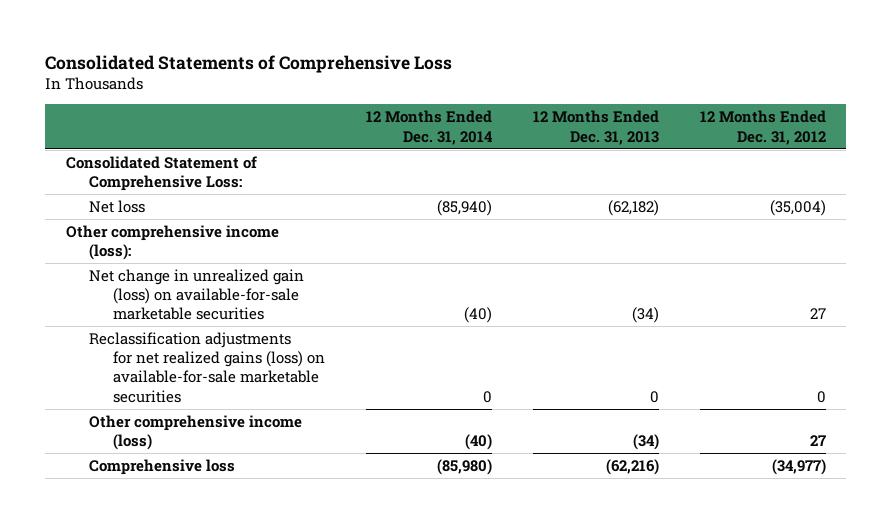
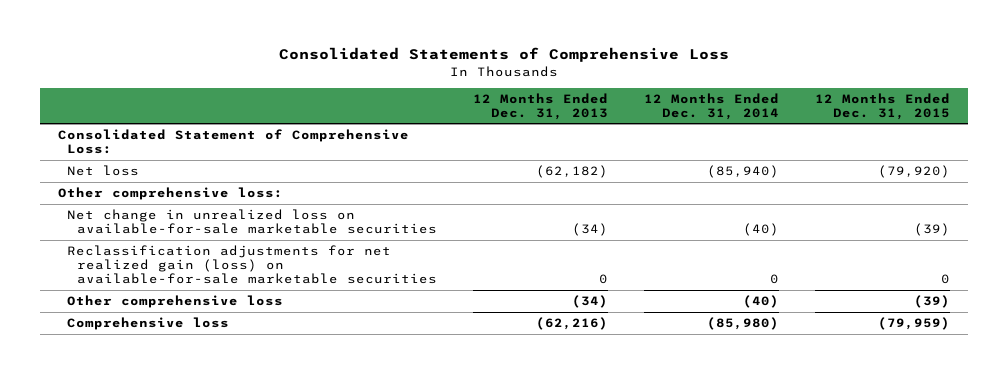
[699,110,826,145] 12 Months Ended Dec. 31, 2012 -> none
none -> [814,92,950,120] 12 Months Ended Dec. 31, 2015
[65,224,279,261] Other comprehensive income (loss): -> [58,187,284,201] Other comprehensive loss:
[89,268,305,321] Net change in unrealized gain (loss) on available-for-sale marketable securities -> [67,209,437,235] Net change in unrealized loss on available-for-sale marketable securities
[89,331,325,403] Reclassification adjustments for net realized gains (loss) on available-for-sale marketable securities -> [67,245,437,285] Reclassification adjustments for net realized gain (loss) on available-for-sale marketable securities
[89,414,303,451] Other comprehensive income (loss) -> [67,295,284,309] Other comprehensive loss

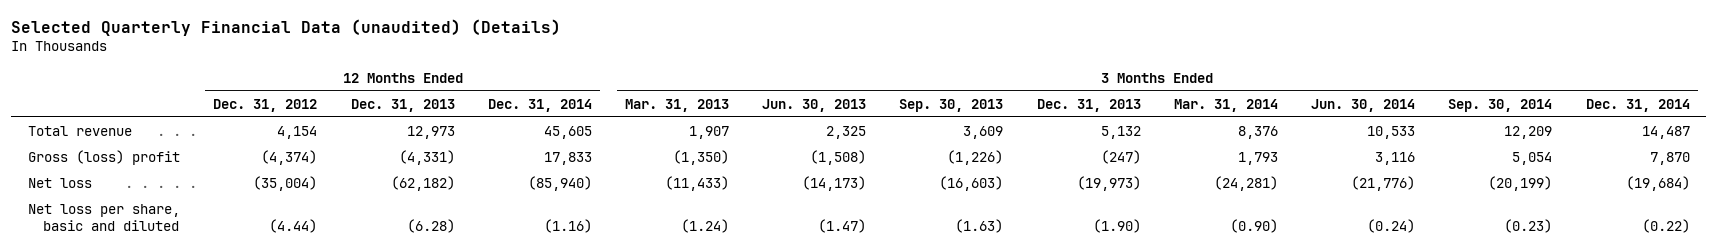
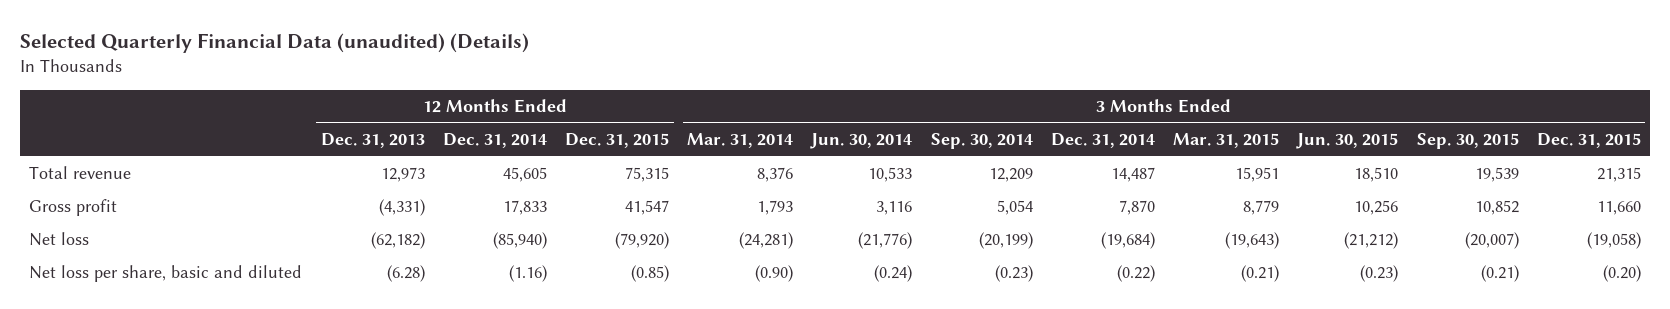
[213,98,318,112] Dec. 31, 2012 -> none
[624,98,729,112] Mar. 31, 2013 -> none
[762,98,867,112] Jun. 30, 2013 -> none
[899,98,1004,112] Sep. 30, 2013 -> none
[1036,98,1141,112] Dec. 31, 2013 -> none
none -> [564,132,669,148] Dec. 31, 2015
none -> [1173,132,1280,148] Mar. 31, 2015
none -> [1296,132,1399,149] Jun. 30, 2015
none -> [1416,132,1519,149] Sep. 30, 2015
none -> [1536,132,1641,148] Dec. 31, 2015
[28,149,181,165] Gross (loss) profit -> [29,199,118,217] Gross profit

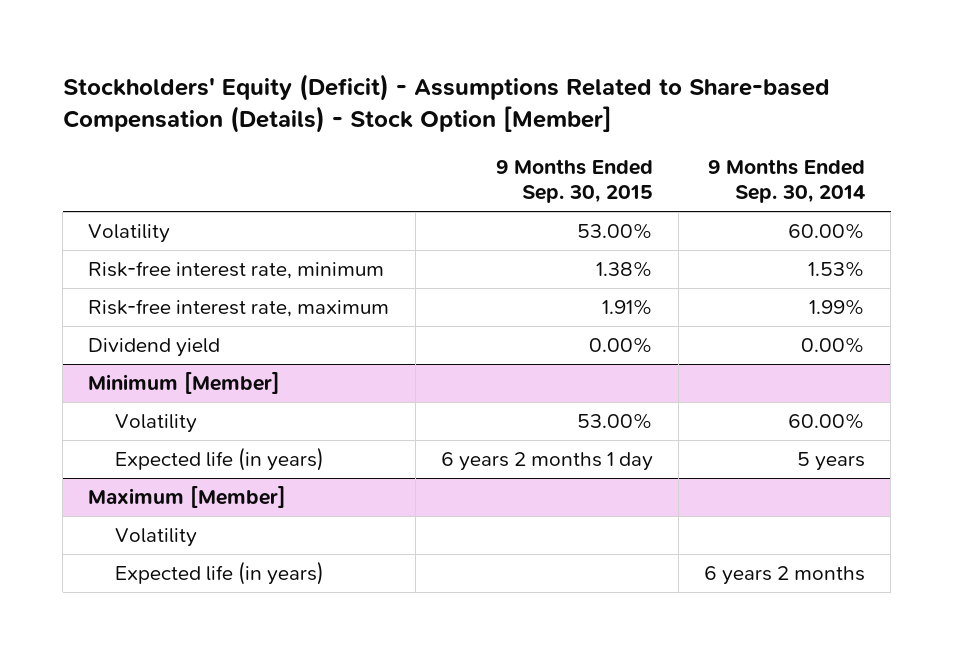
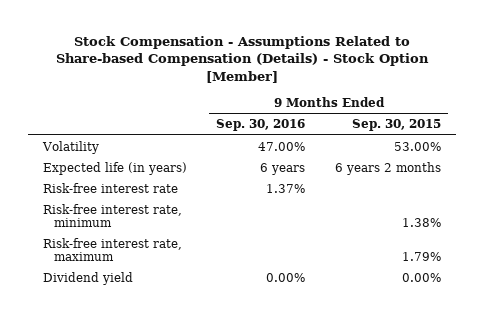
[62,73,830,134] Stockholders' Equity (Deficit) - Assumptions Related to Share-based Compensation (Details) - Stock Option [Member] -> [55,35,429,83] Stock Compensation - Assumptions Related to Share-based Compensation (Details) - Stock Option [Member]
[708,159,866,204] 9 Months Ended Sep. 30, 2014 -> none
none -> [216,119,306,132] Sep. 30, 2016
none -> [42,161,187,175] Expected life (in years)
none -> [42,182,178,193] Risk-free interest rate
[601,299,653,316] 1.91% -> [402,251,442,261] 1.79%
[88,372,281,395] Minimum [Member] -> none
[114,414,197,434] Volatility -> none
[114,447,324,472] Expected life (in years) -> none
[88,486,287,509] Maximum [Member] -> none
[114,528,197,548] Volatility -> none
[114,561,324,586] Expected life (in years) -> none

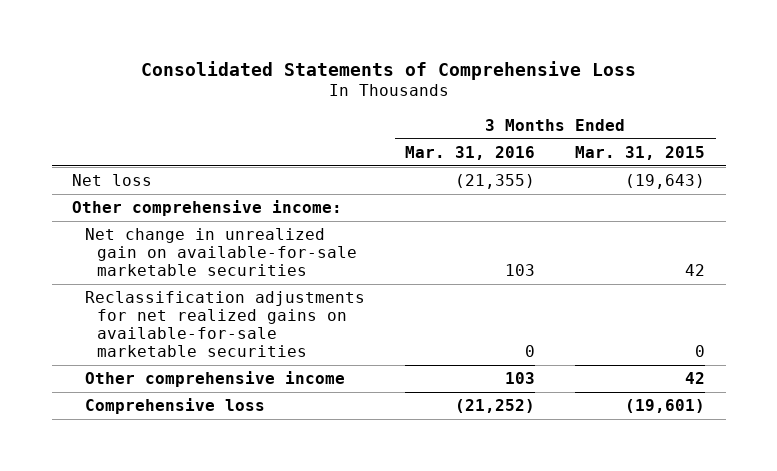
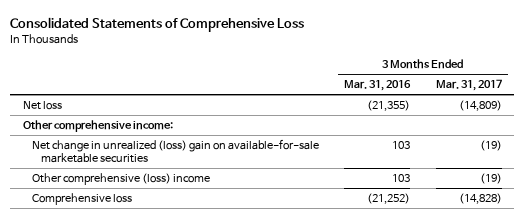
[575,145,706,160] Mar. 31, 2015 -> none
none -> [435,79,502,92] Mar. 31, 2017
[84,291,365,358] Reclassification adjustments for net realized gains on available-for-sale marketable securities -> none
[84,228,358,277] Net change in unrealized gain on available-for-sale marketable securities -> [31,139,319,164] Net change in unrealized (loss) gain on available-for-sale marketable securities
[84,371,345,388] Other comprehensive income -> [31,173,210,186] Other comprehensive (loss) income

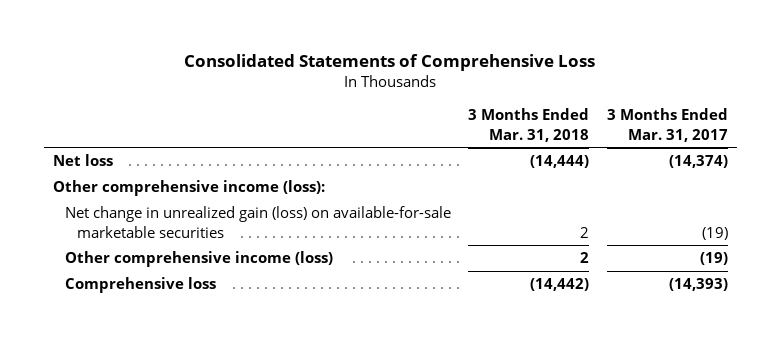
[344,80,412,92] Mar. 31, 2016 -> none
none -> [468,108,590,142] 3 Months Ended Mar. 31, 2018
[458,100,502,112] (14,809) -> [668,155,728,169] (14,374)
[22,120,173,133] Other comprehensive income: -> [52,180,325,197] Other comprehensive income (loss):
[31,139,319,164] Net change in unrealized (loss) gain on available-for-sale marketable securities -> [64,206,451,238] Net change in unrealized gain (loss) on available-for-sale marketable securities
[31,173,210,186] Other comprehensive (loss) income -> [64,251,333,268] Other comprehensive income (loss)
[458,193,502,205] (14,828) -> [668,278,728,292] (14,393)

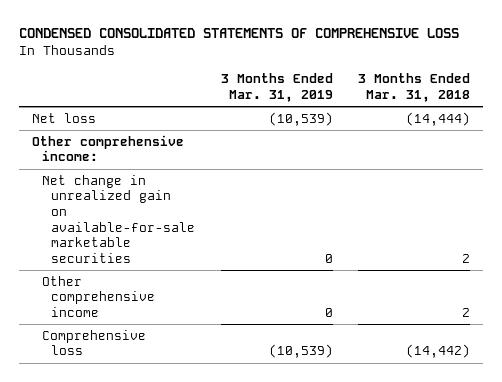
[184,54,596,72] Consolidated Statements of Comprehensive Loss -> [19,28,460,39] CONDENSED CONSOLIDATED STATEMENTS OF COMPREHENSIVE LOSS
[606,108,728,142] 3 Months Ended Mar. 31, 2017 -> none
none -> [220,73,333,102] 3 Months Ended Mar. 31, 2019
[52,180,325,197] Other comprehensive income (loss): -> [31,134,184,162] Other comprehensive income:
[64,206,451,238] Net change in unrealized gain (loss) on available-for-sale marketable securities -> [41,174,196,263] Net change in unrealized gain on available-for-sale marketable securities
[64,251,333,268] Other comprehensive income (loss) -> [41,275,156,317] Other comprehensive income

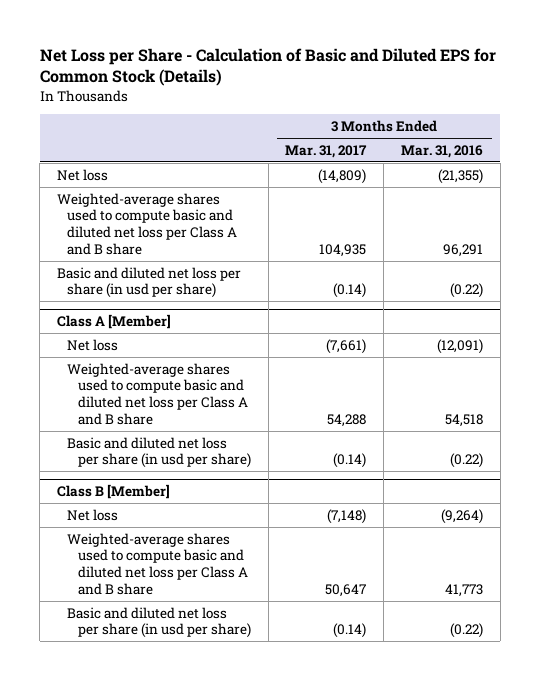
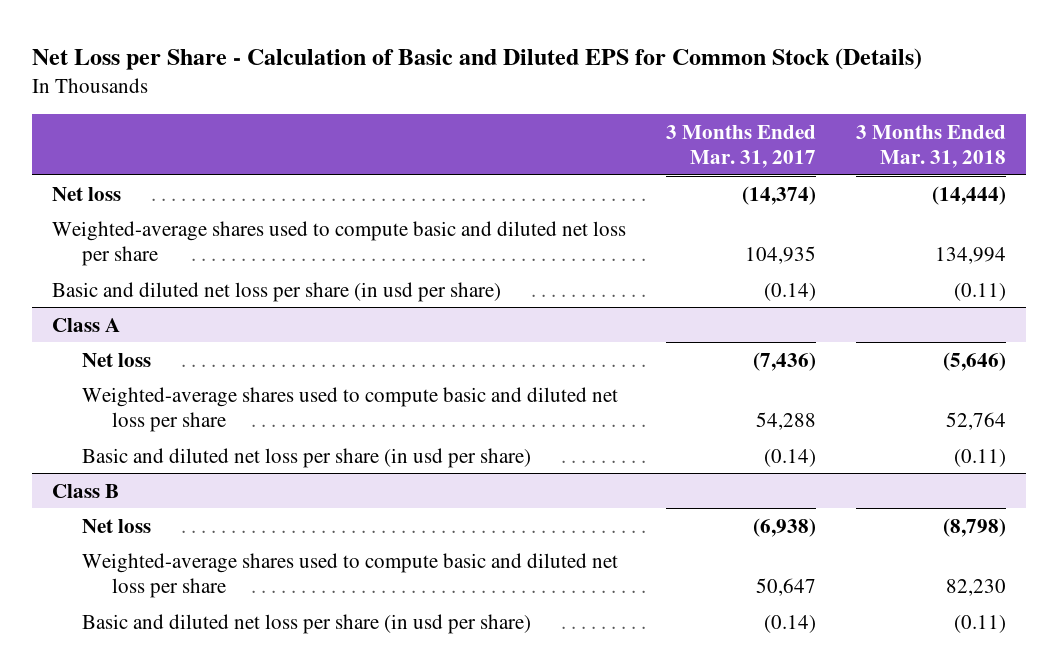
[401,145,484,159] Mar. 31, 2016 -> none
none -> [855,124,1006,169] 3 Months Ended Mar. 31, 2018
[318,168,367,184] (14,809) -> [741,185,816,205] (14,374)
[56,192,238,255] Weighted-average shares used to compute basic and diluted net loss per Class A and B share -> [51,220,626,267] Weighted-average shares used to compute basic and diluted net loss per share
[56,314,171,330] Class A [Member] -> [51,317,120,332] Class A
[326,338,367,354] (7,661) -> [752,351,816,371] (7,436)
[67,362,248,425] Weighted-average shares used to compute basic and diluted net loss per Class A and B share -> [81,386,618,433] Weighted-average shares used to compute basic and diluted net loss per share
[56,484,170,500] Class B [Member] -> [51,483,119,498] Class B
[327,508,367,524] (7,148) -> [752,517,816,537] (6,938)
[67,532,248,595] Weighted-average shares used to compute basic and diluted net loss per Class A and B share -> [81,552,618,599] Weighted-average shares used to compute basic and diluted net loss per share

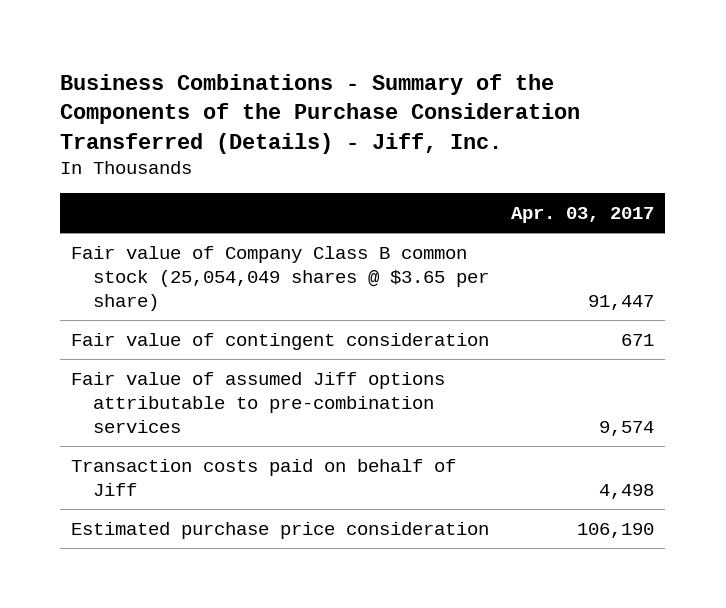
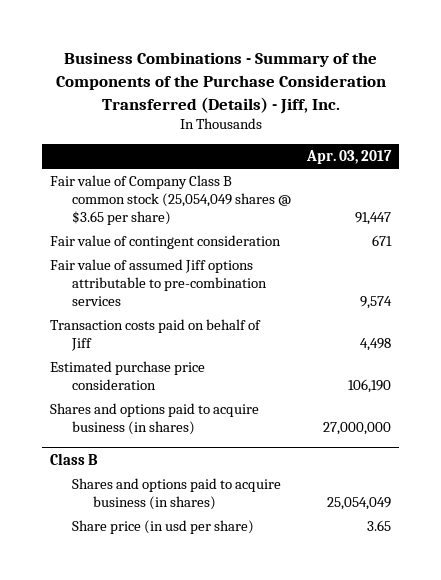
none -> [50,403,260,436] Shares and options paid to acquire business (in shares)
none -> [50,453,99,466] Class B
none -> [71,478,281,511] Shares and options paid to acquire business (in shares)
none -> [71,520,254,535] Share price (in usd per share)

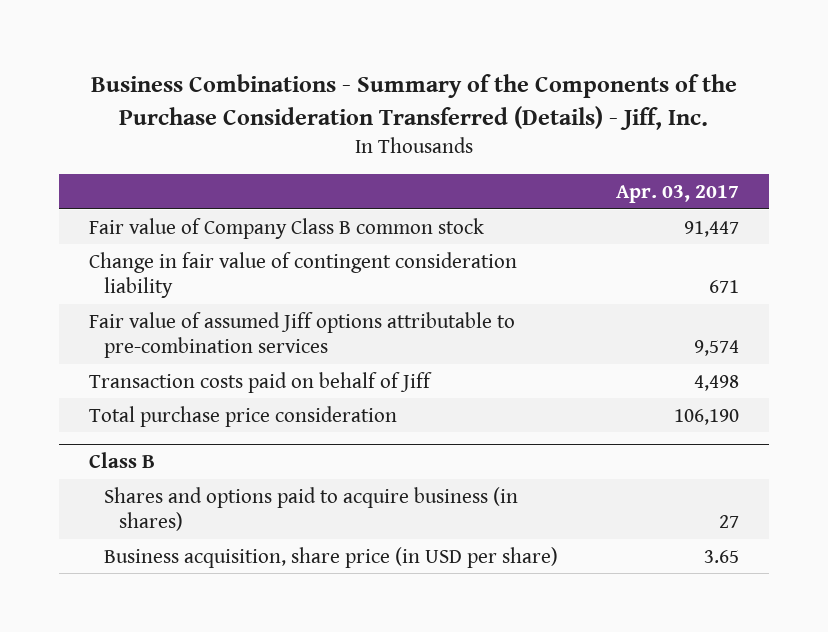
[50,175,291,226] Fair value of Company Class B common stock (25,054,049 shares @ $3.65 per share) -> [88,217,484,239] Fair value of Company Class B common stock
[50,235,282,250] Fair value of contingent consideration -> [88,251,517,298] Change in fair value of contingent consideration liability
[50,403,260,436] Shares and options paid to acquire business (in shares) -> none
[50,361,206,391] Estimated purchase price consideration -> [88,405,397,427] Total purchase price consideration
[327,497,392,511] 25,054,049 -> [719,514,740,528] 27
[71,520,254,535] Share price (in usd per share) -> [103,546,558,568] Business acquisition, share price (in USD per share)

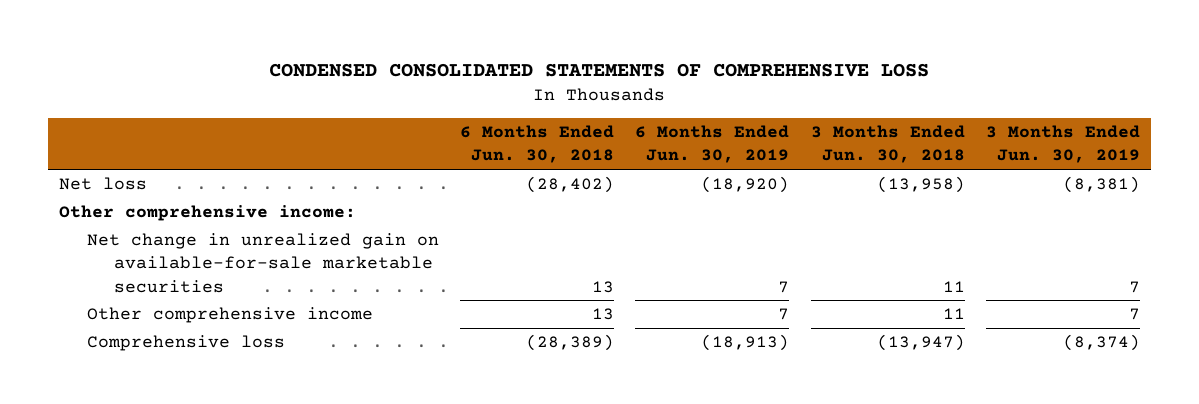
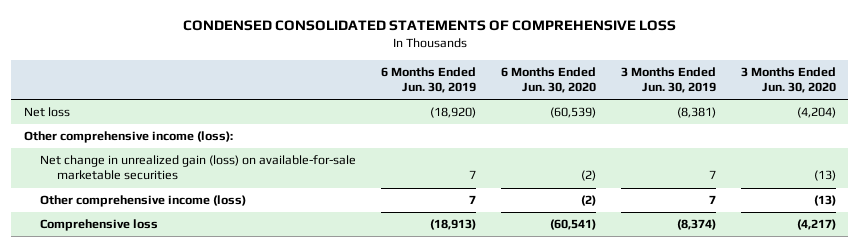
[459,125,614,164] 6 Months Ended Jun. 30, 2018 -> none
[810,125,965,164] 3 Months Ended Jun. 30, 2018 -> none
none -> [500,66,596,94] 6 Months Ended Jun. 30, 2020
none -> [740,66,836,94] 3 Months Ended Jun. 30, 2020
[58,205,356,222] Other comprehensive income: -> [23,131,233,144] Other comprehensive income (loss):
[86,233,439,293] Net change in unrealized gain on available-for-sale marketable securities -> [40,155,357,181] Net change in unrealized gain (loss) on available-for-sale marketable securities
[86,307,373,324] Other comprehensive income -> [40,195,247,208] Other comprehensive income (loss)

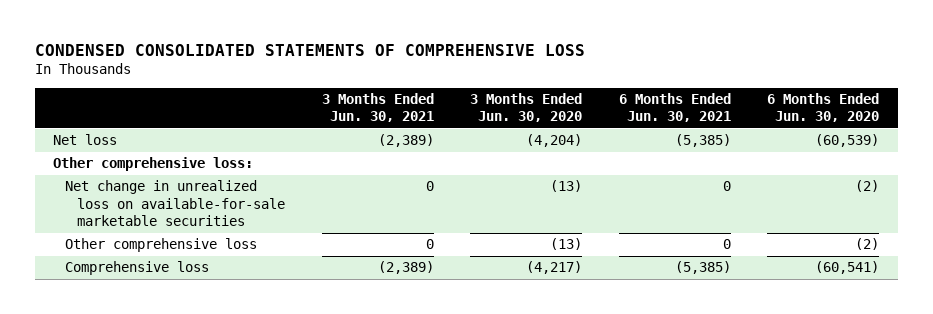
[381,66,477,94] 6 Months Ended Jun. 30, 2019 -> none
[620,66,716,94] 3 Months Ended Jun. 30, 2019 -> none
none -> [321,93,434,123] 3 Months Ended Jun. 30, 2021
none -> [618,93,731,123] 6 Months Ended Jun. 30, 2021
[23,131,233,144] Other comprehensive income (loss): -> [53,157,254,172] Other comprehensive loss:
[40,155,357,181] Net change in unrealized gain (loss) on available-for-sale marketable securities -> [65,180,286,227] Net change in unrealized loss on available-for-sale marketable securities
[40,195,247,208] Other comprehensive income (loss) -> [65,238,258,253] Other comprehensive loss

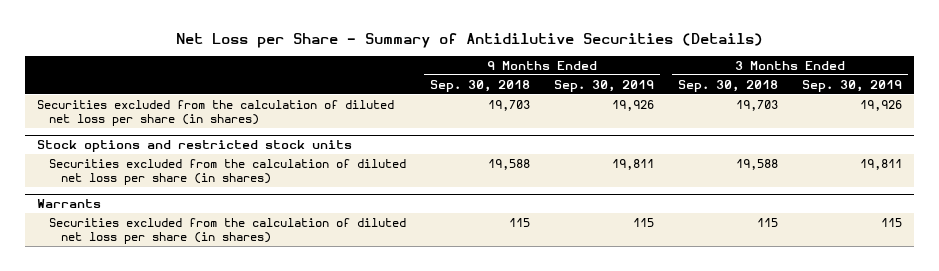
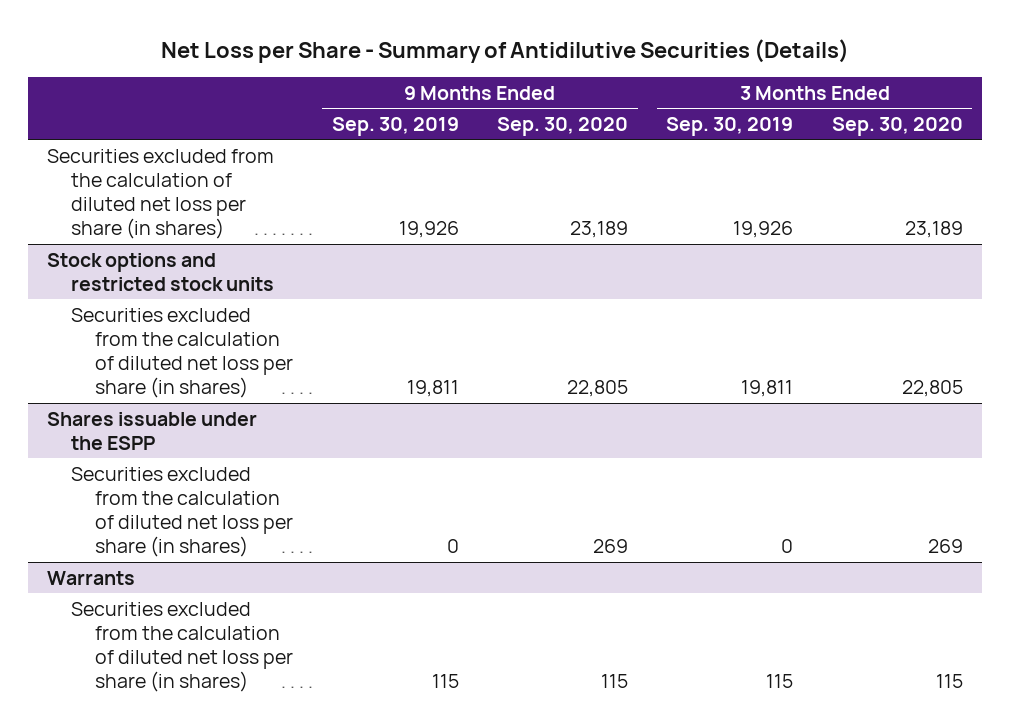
[429,79,530,92] Sep. 30, 2018 -> none
[678,79,779,92] Sep. 30, 2018 -> none
none -> [497,116,629,136] Sep. 30, 2020
none -> [831,116,963,136] Sep. 30, 2020
none -> [46,411,257,450] Shares issuable under the ESPP
none -> [71,466,294,558] Securities excluded from the calculation of diluted net loss per share (in shares)

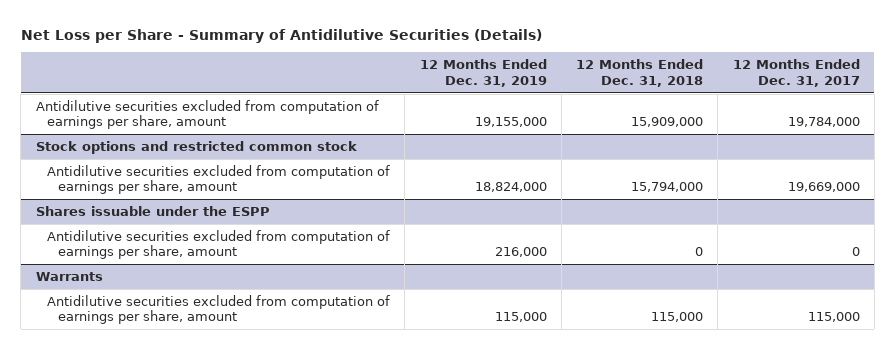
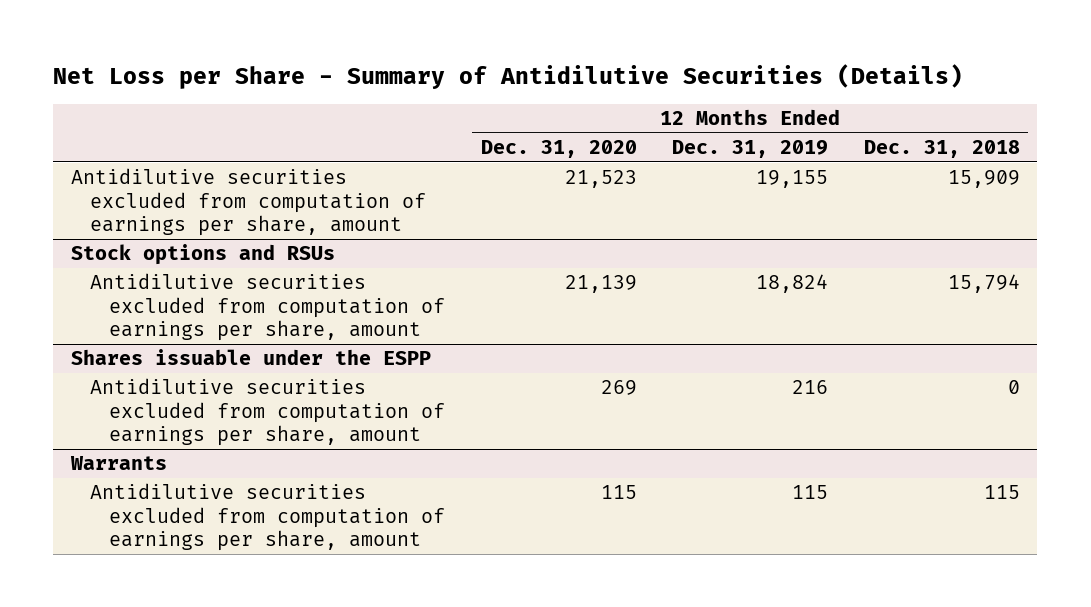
[732,59,860,87] 12 Months Ended Dec. 31, 2017 -> none
none -> [480,139,637,158] Dec. 31, 2020
[474,117,547,128] 19,155,000 -> [756,170,829,189] 19,155
[631,117,704,128] 15,909,000 -> [947,170,1020,189] 15,909
[35,140,357,154] Stock options and restricted common stock -> [71,244,336,266] Stock options and RSUs
[474,182,547,193] 18,824,000 -> [756,274,829,294] 18,824
[631,182,704,193] 15,794,000 -> [947,274,1020,294] 15,794
[494,247,547,258] 216,000 -> [792,380,829,395] 216
[494,312,547,323] 115,000 -> [792,485,829,500] 115
[651,312,704,323] 115,000 -> [983,485,1020,500] 115

